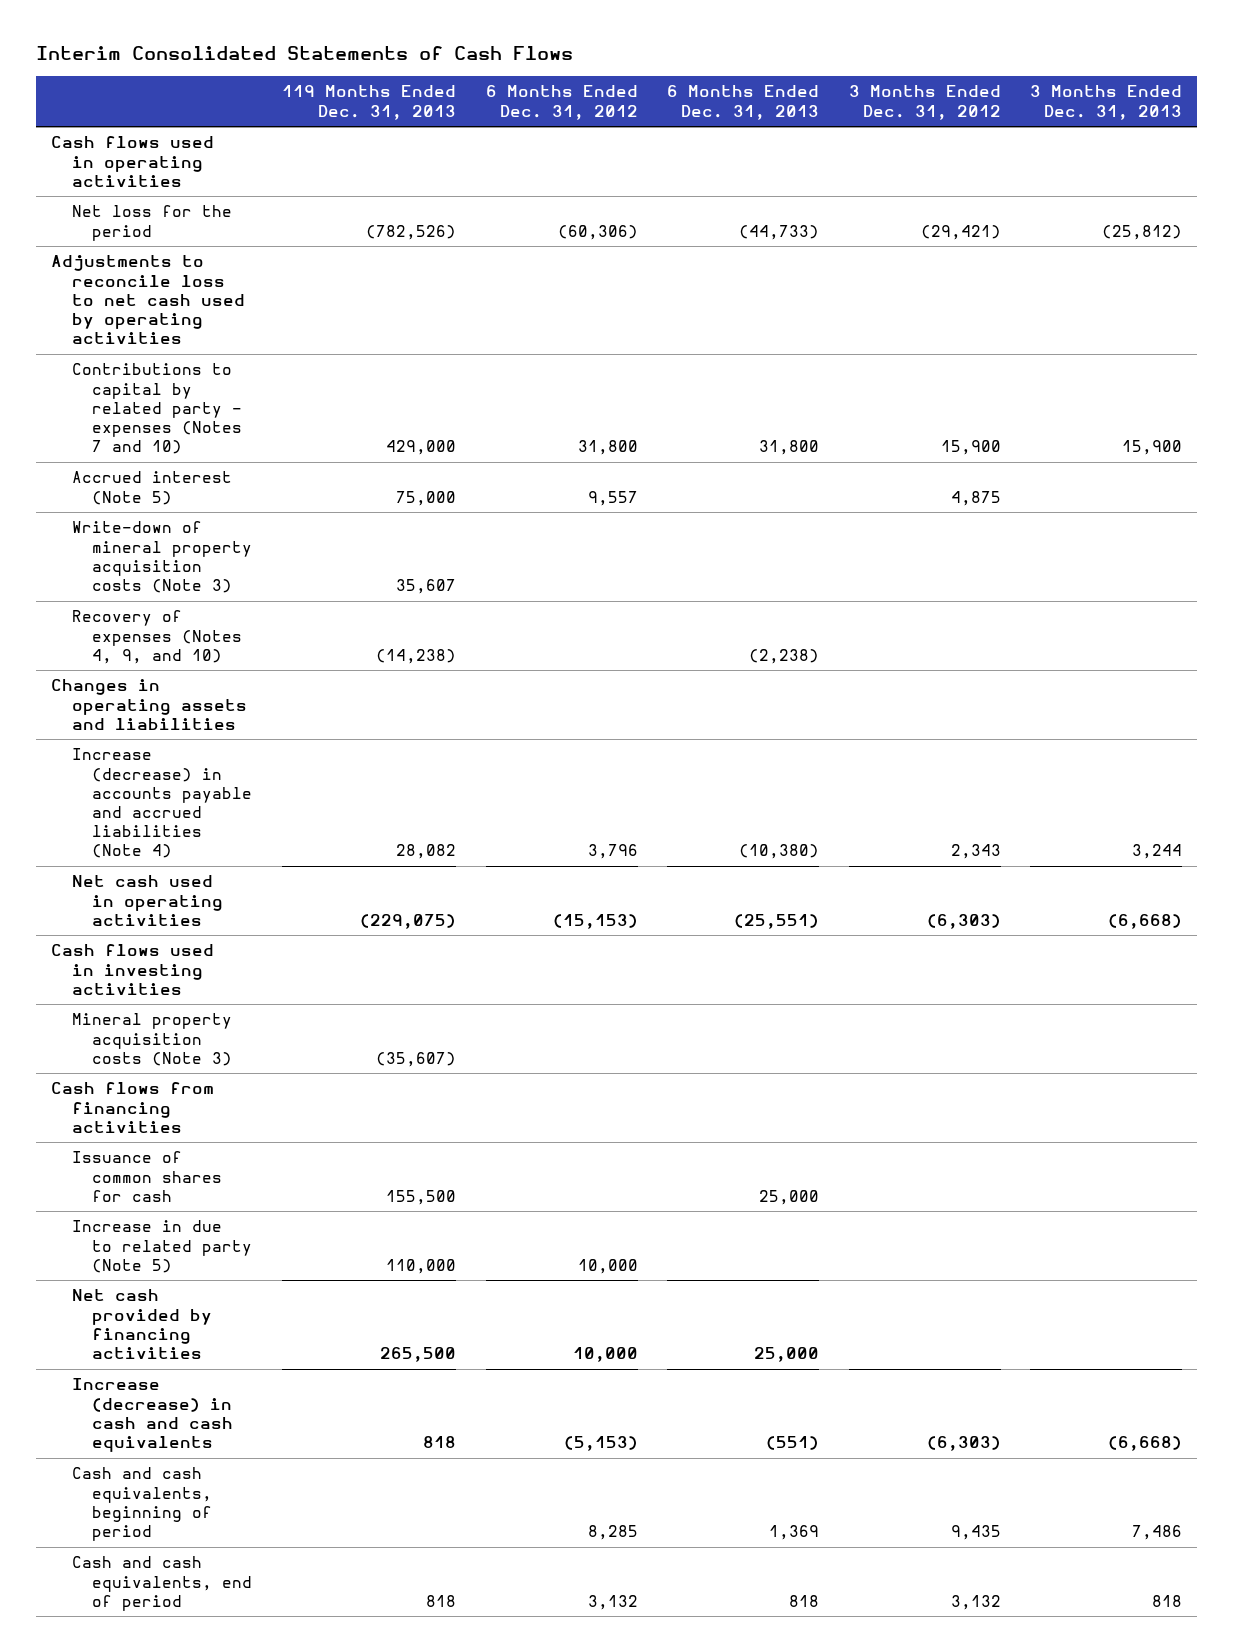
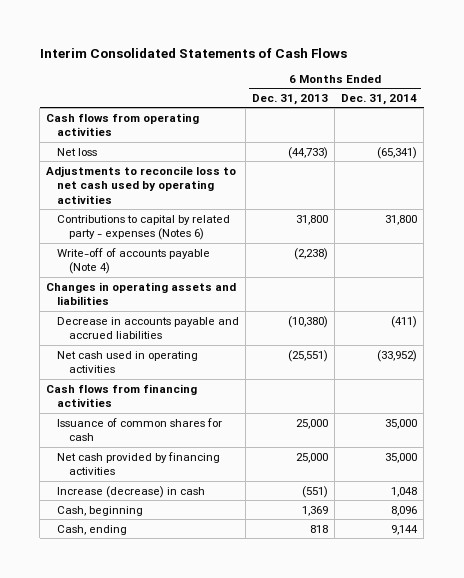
[281,85,456,120] 119 Months Ended Dec. 31, 2013 -> none
[485,85,638,120] 6 Months Ended Dec. 31, 2012 -> none
[848,85,1001,120] 3 Months Ended Dec. 31, 2012 -> none
[1030,85,1183,120] 3 Months Ended Dec. 31, 2013 -> none
none -> [341,93,418,105] Dec. 31, 2014
[51,136,215,187] Cash flows used in operating activities -> [46,112,200,137] Cash flows from operating activities
[71,205,232,241] Net loss for the period -> [57,147,98,156] Net loss
[71,471,232,505] Accrued interest (Note 5) -> none
[71,521,253,594] Write-down of mineral property acquisition costs (Note 3) -> none
[71,363,243,455] Contributions to capital by related party - expenses (Notes 7 and 10) -> [57,214,231,241] Contributions to capital by related party - expenses (Notes 6)
[71,610,243,664] Recovery of expenses (Notes 4, 9, and 10) -> [57,247,211,275] Write-off of accounts payable (Note 4)
[71,748,253,859] Increase (decrease) in accounts payable and accrued liabilities (Note 4) -> [57,316,240,340] Decrease in accounts payable and accrued liabilities
[51,944,215,995] Cash flows used in investing activities -> none
[71,1013,233,1066] Mineral property acquisition costs (Note 3) -> none
[71,1220,253,1273] Increase in due to related party (Note 5) -> none
[71,1378,234,1453] Increase (decrease) in cash and cash equivalents -> [57,485,206,498] Increase (decrease) in cash
[71,1467,213,1542] Cash and cash equivalents, beginning of period -> [57,505,144,516] Cash, beginning
[71,1556,253,1611] Cash and cash equivalents, end of period -> [57,524,128,535] Cash, ending

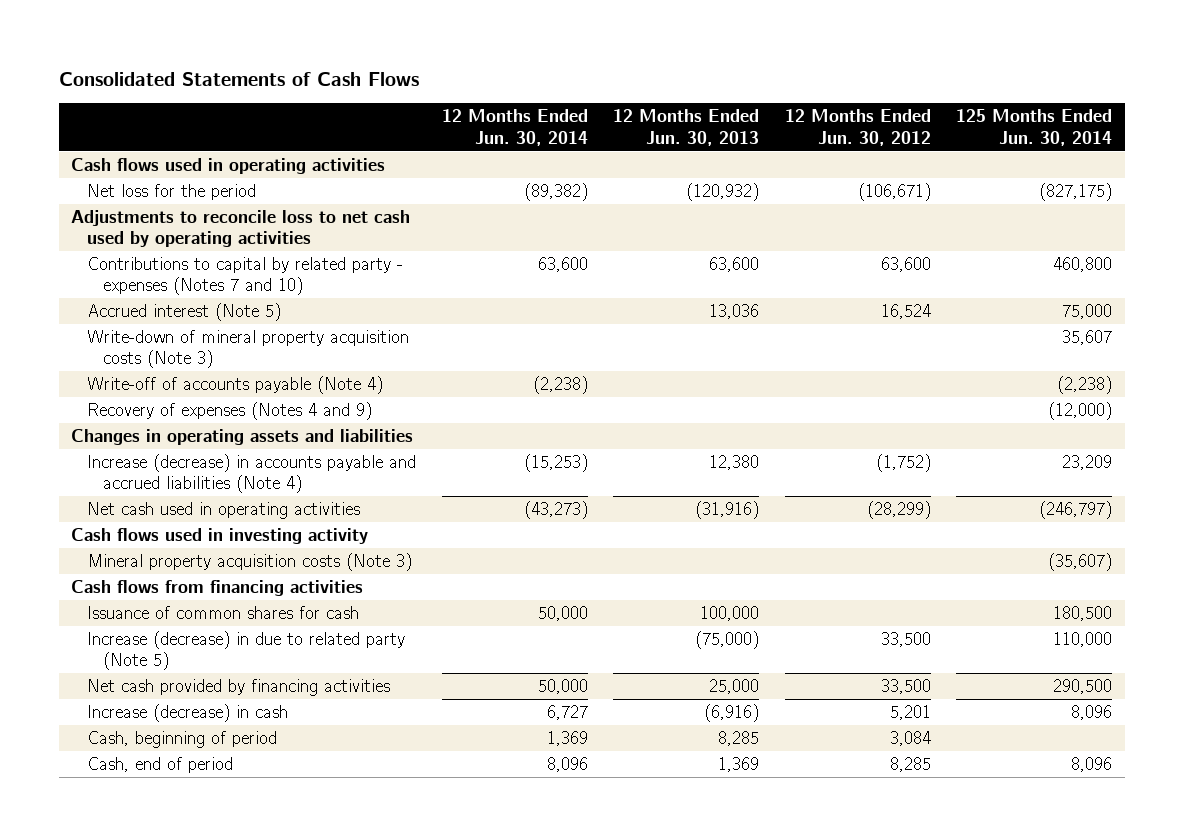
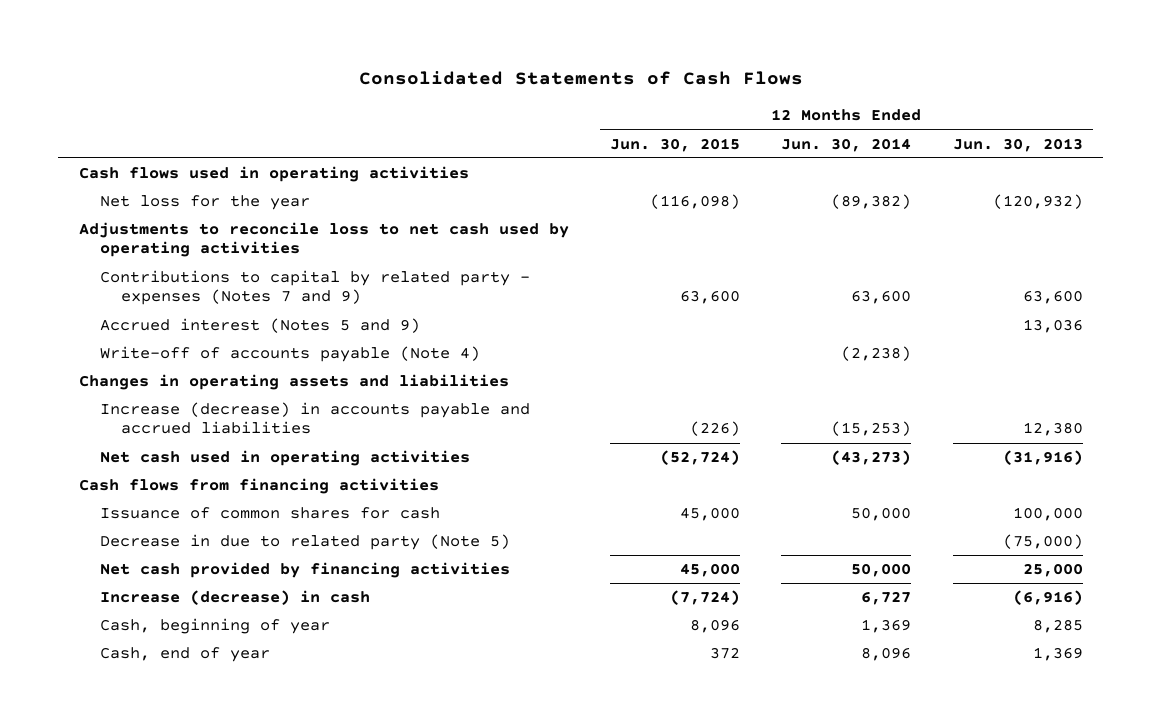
[784,109,931,146] 12 Months Ended Jun. 30, 2012 -> none
[956,109,1113,146] 125 Months Ended Jun. 30, 2014 -> none
none -> [610,137,741,152] Jun. 30, 2015
[87,183,257,200] Net loss for the period -> [100,195,311,211] Net loss for the year
[87,329,410,369] Write-down of mineral property acquisition costs (Note 3) -> none
[87,256,404,296] Contributions to capital by related party - expenses (Notes 7 and 10) -> [100,270,531,306] Contributions to capital by related party - expenses (Notes 7 and 9)
[87,302,282,321] Accrued interest (Note 5) -> [100,318,421,334] Accrued interest (Notes 5 and 9)
[87,401,373,420] Recovery of expenses (Notes 4 and 9) -> none
[87,453,417,494] Increase (decrease) in accounts payable and accrued liabilities (Note 4) -> [100,402,531,435] Increase (decrease) in accounts payable and accrued liabilities
[71,527,369,544] Cash flows used in investing activity -> none
[87,552,413,571] Mineral property acquisition costs (Note 3) -> none
[87,630,406,671] Increase (decrease) in due to related party (Note 5) -> [100,534,511,551] Decrease in due to related party (Note 5)
[87,730,278,748] Cash, beginning of period -> [100,618,331,635] Cash, beginning of year
[87,756,234,773] Cash, end of period -> [100,647,271,663] Cash, end of year

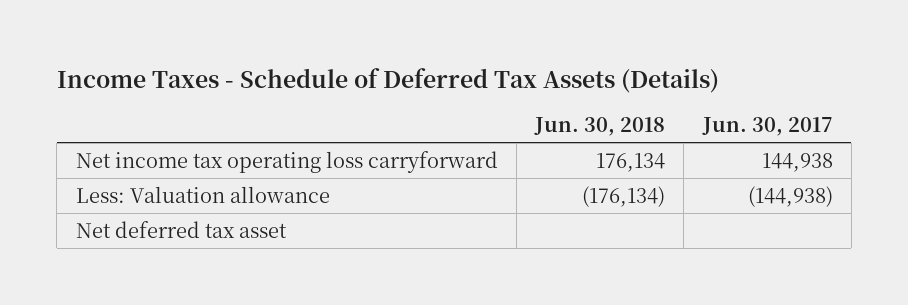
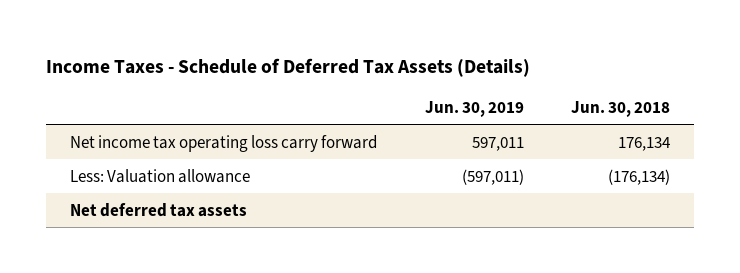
[701,117,833,137] Jun. 30, 2017 -> none
none -> [424,100,524,117] Jun. 30, 2019
[75,150,498,173] Net income tax operating loss carryforward -> [70,134,378,152] Net income tax operating loss carry forward
[75,220,287,238] Net deferred tax asset -> [70,202,248,217] Net deferred tax assets

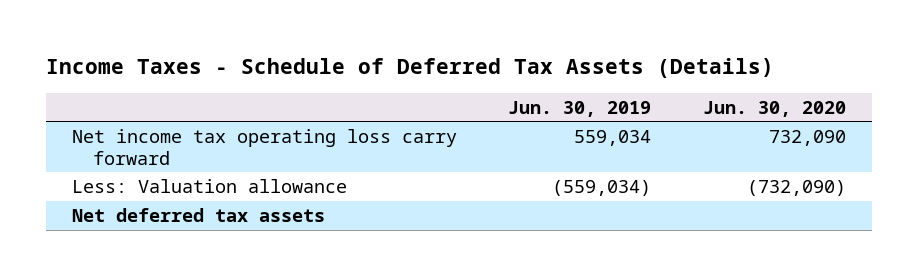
[571,100,671,117] Jun. 30, 2018 -> none
none -> [703,100,847,117] Jun. 30, 2020
[471,136,524,151] 597,011 -> [574,129,652,146] 559,034
[461,168,524,185] (597,011) -> [552,179,652,196] (559,034)

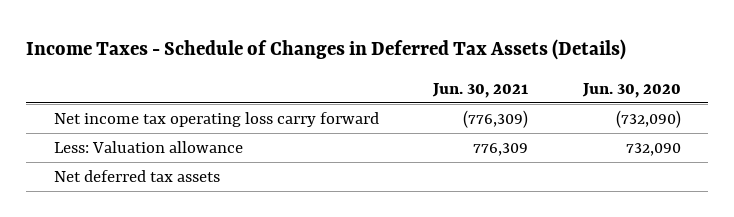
[45,58,774,79] Income Taxes - Schedule of Deferred Tax Assets (Details) -> [26,39,627,61] Income Taxes - Schedule of Changes in Deferred Tax Assets (Details)
[508,100,652,117] Jun. 30, 2019 -> none
none -> [432,82,529,98] Jun. 30, 2021
[769,129,847,146] 732,090 -> [615,109,681,128] (732,090)
[747,179,847,196] (732,090) -> [625,142,681,156] 732,090

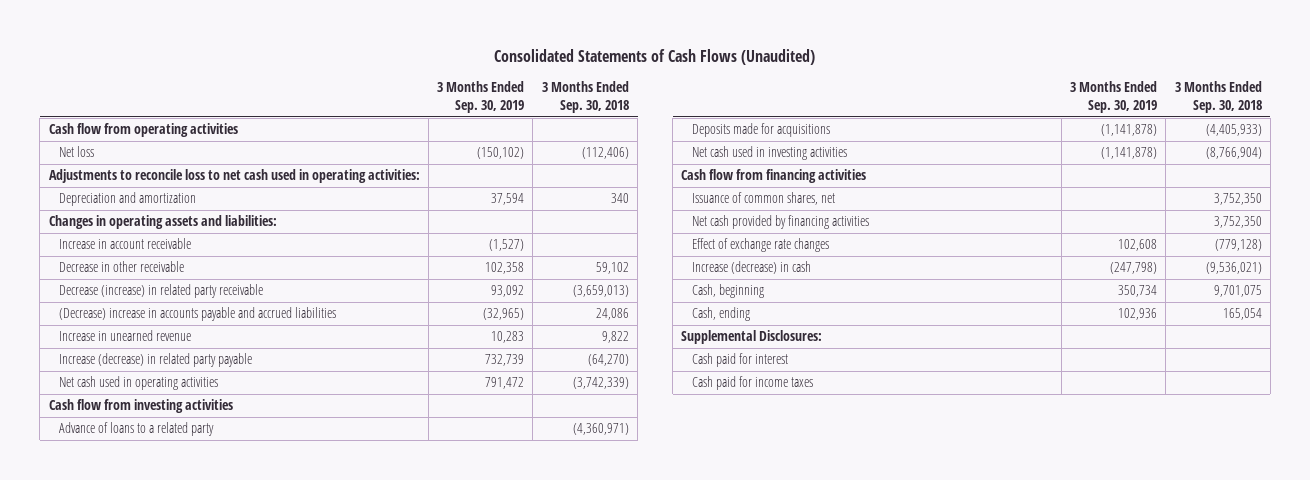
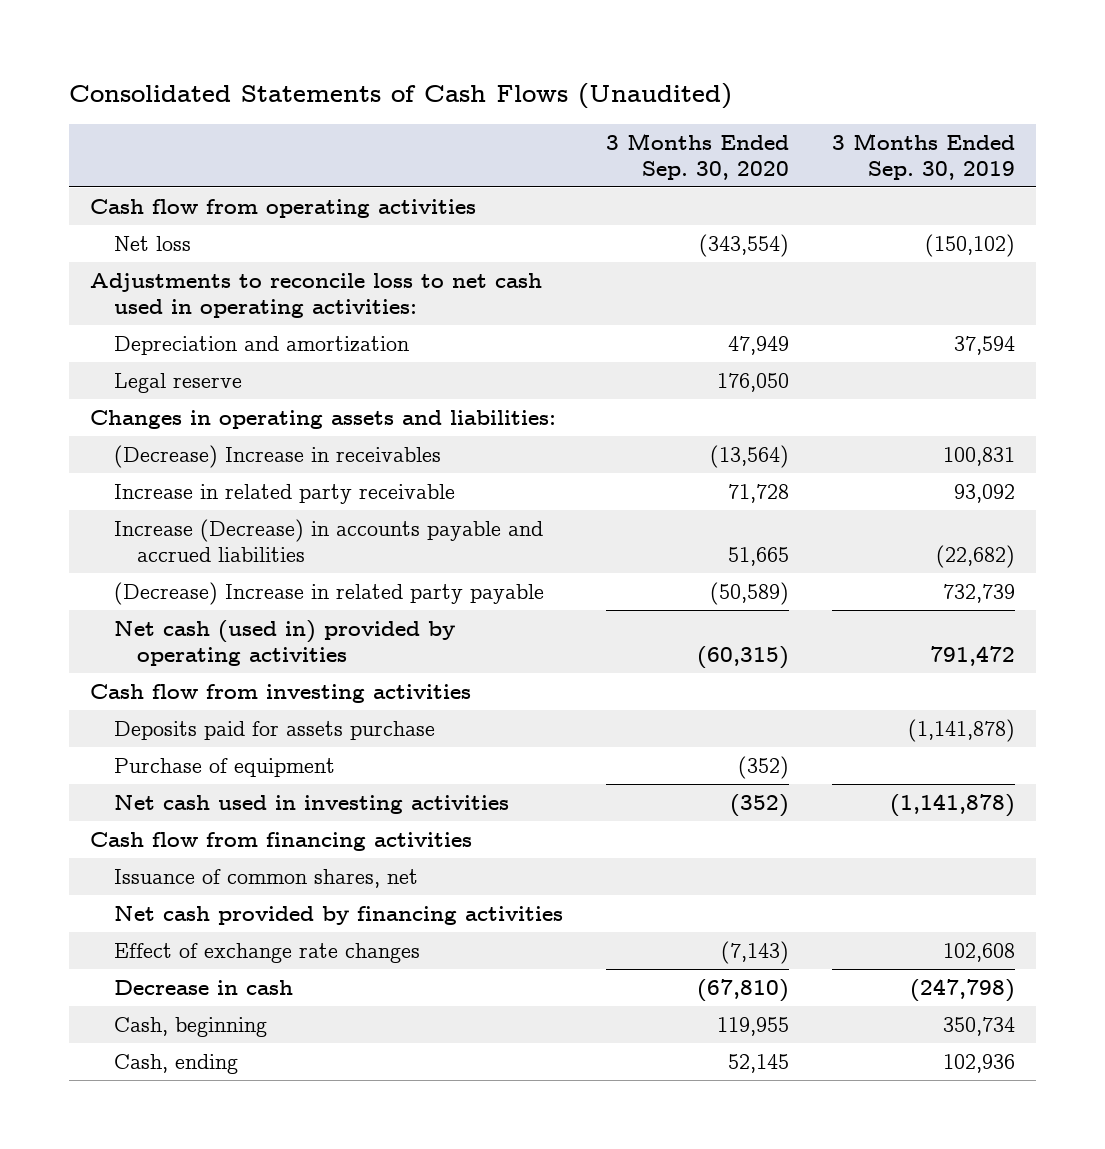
[541,81,629,114] 3 Months Ended Sep. 30, 2018 -> none
none -> [605,132,789,181] 3 Months Ended Sep. 30, 2020
none -> [113,372,242,393] Legal reserve
[58,238,191,250] Increase in account receivable -> none
[58,261,184,273] Decrease in other receivable -> none
[58,330,191,342] Increase in unearned revenue -> none
none -> [113,444,441,468] (Decrease) Increase in receivables
[58,284,263,299] Decrease (increase) in related party receivable -> [113,483,455,504] Increase in related party receivable
[58,307,336,322] (Decrease) increase in accounts payable and accrued liabilities -> [113,518,543,563] Increase (Decrease) in accounts payable and accrued liabilities
[483,308,525,321] (32,965) -> [935,545,1015,569] (22,682)
[58,353,252,368] Increase (decrease) in related party payable -> [113,581,544,605] (Decrease) Increase in related party payable
[58,376,218,391] Net cash used in operating activities -> [113,619,455,667] Net cash (used in) provided by operating activities
[58,422,214,437] Advance of loans to a related party -> none
[691,123,830,138] Deposits made for acquisitions -> [113,720,435,740] Deposits paid for assets purchase
none -> [113,757,335,777] Purchase of equipment
[691,261,811,275] Increase (decrease) in cash -> [113,979,293,995] Decrease in cash
[681,330,823,345] Supplemental Disclosures: -> none
[691,353,788,368] Cash paid for interest -> none
[691,376,813,391] Cash paid for income taxes -> none

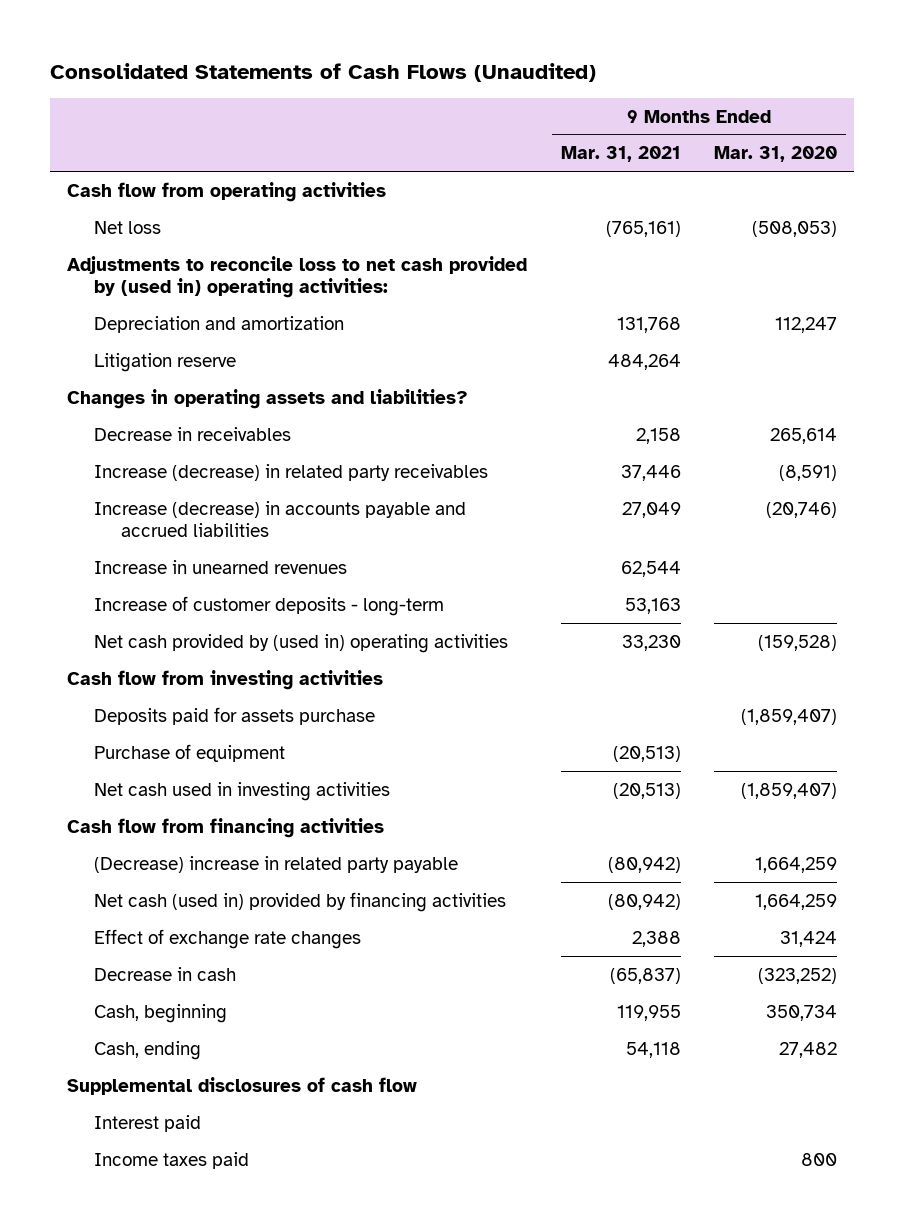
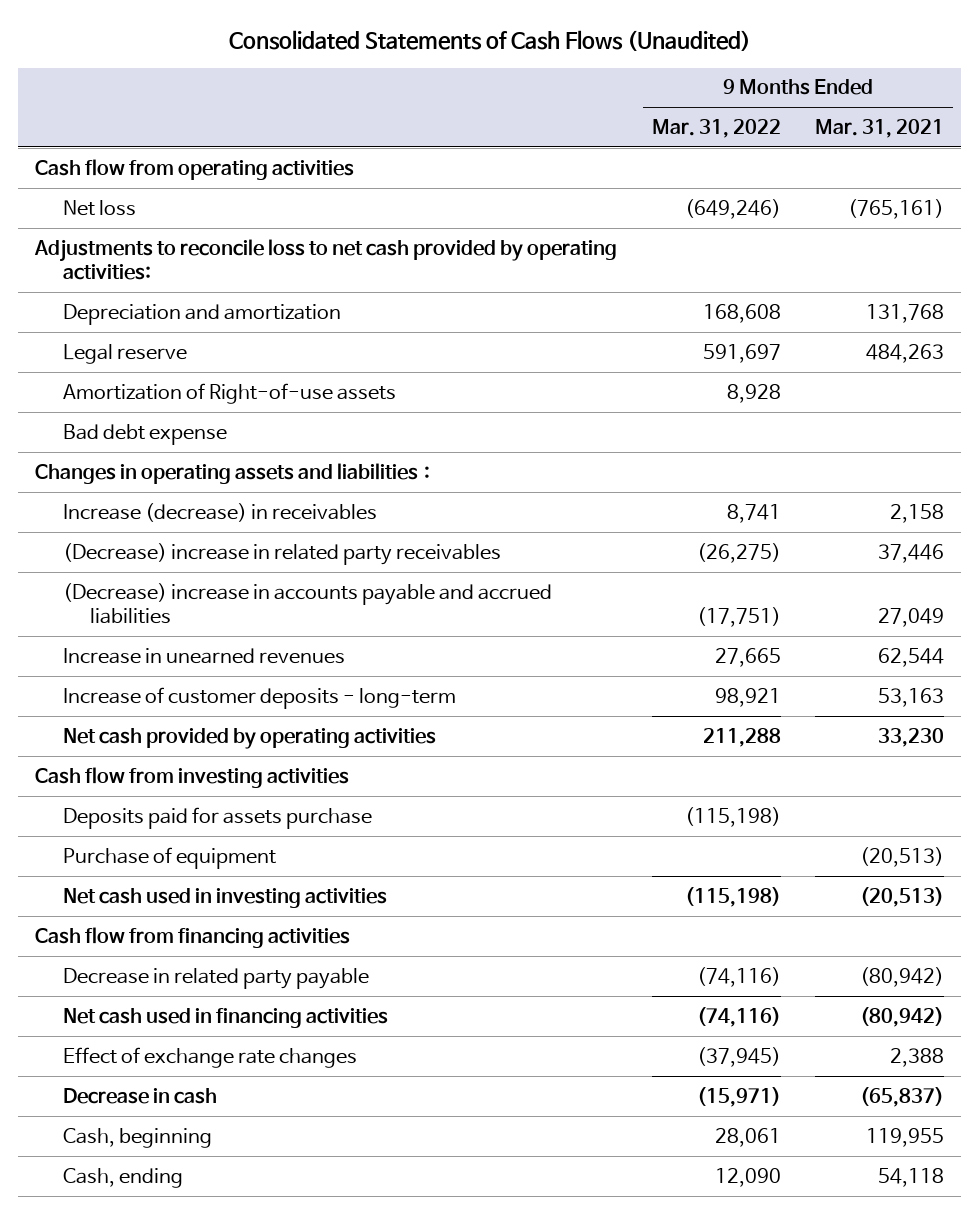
[714,146,838,163] Mar. 31, 2020 -> none
none -> [651,118,781,138] Mar. 31, 2022
[67,255,528,298] Adjustments to reconcile loss to net cash provided by (used in) operating activities: -> [34,238,618,280] Adjustments to reconcile loss to net cash provided by operating activities:
[93,352,236,372] Litigation reserve -> none
none -> [62,343,187,364] Legal reserve
none -> [62,382,396,404] Amortization of Right-of-use assets
none -> [62,423,227,445] Bad debt expense
[67,388,469,409] Changes in operating assets and liabilities? -> [35,462,437,484] Changes in operating assets and liabilities：
[93,426,291,441] Decrease in receivables -> [62,502,377,522] Increase (decrease) in receivables
[93,463,488,481] Increase (decrease) in related party receivables -> [62,542,501,565] (Decrease) increase in related party receivables
[93,500,466,537] Increase (decrease) in accounts payable and accrued liabilities -> [62,582,552,624] (Decrease) increase in accounts payable and accrued liabilities
[93,633,508,653] Net cash provided by (used in) operating activities -> [62,727,436,749] Net cash provided by operating activities
[93,855,458,873] (Decrease) increase in related party payable -> [62,967,369,989] Decrease in related party payable
[93,891,506,912] Net cash (used in) provided by financing activities -> [62,1007,388,1028] Net cash used in financing activities
[67,1076,418,1095] Supplemental disclosures of cash flow -> none
[93,1114,201,1132] Interest paid -> none
[93,1151,249,1169] Income taxes paid -> none

